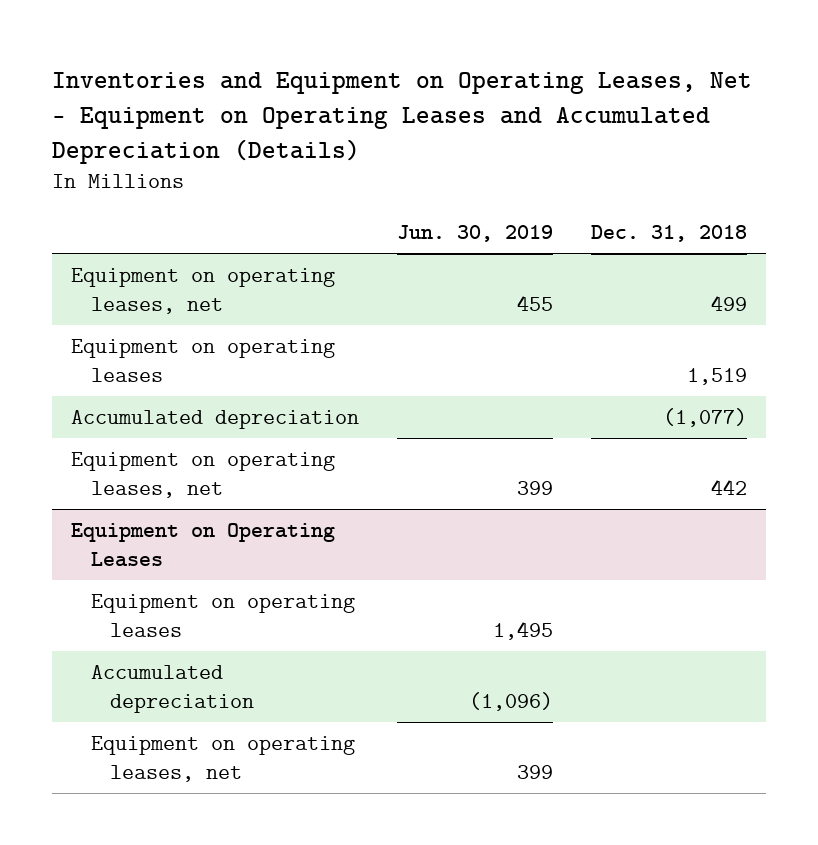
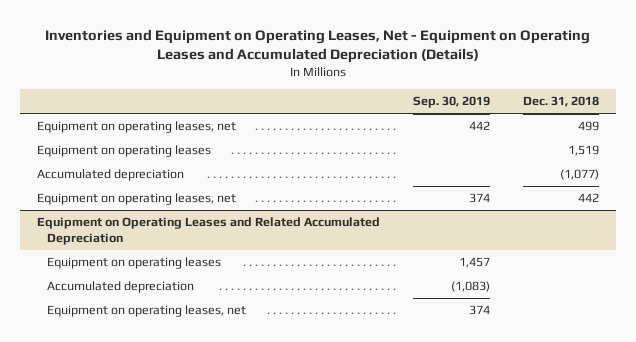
[397,225,554,243] Jun. 30, 2019 -> none
none -> [412,96,490,109] Sep. 30, 2019
[71,523,336,567] Equipment on Operating Leases -> [36,217,380,246] Equipment on Operating Leases and Related Accumulated Depreciation

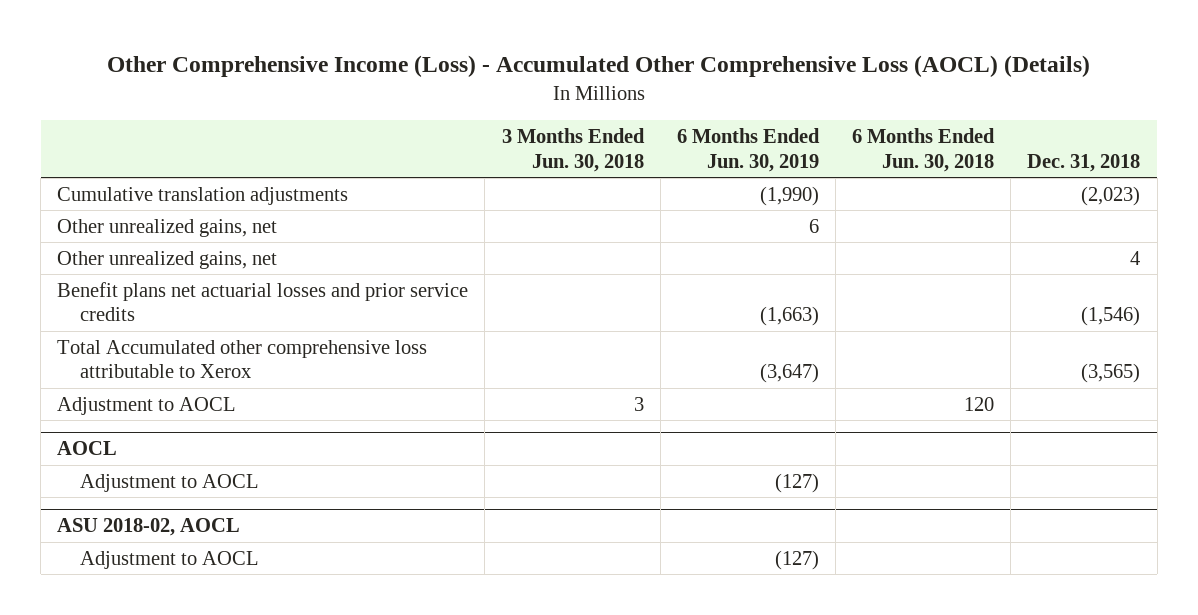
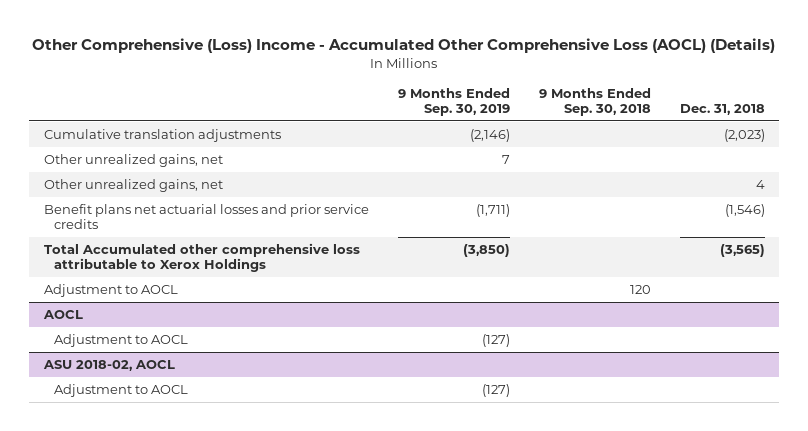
[106,55,1090,78] Other Comprehensive Income (Loss) - Accumulated Other Comprehensive Loss (AOCL) (Details) -> [32,37,776,53] Other Comprehensive (Loss) Income - Accumulated Other Comprehensive Loss (AOCL) (Details)
[501,128,645,172] 3 Months Ended Jun. 30, 2018 -> none
[676,128,820,172] 6 Months Ended Jun. 30, 2019 -> none
[852,128,996,172] 6 Months Ended Jun. 30, 2018 -> none
none -> [397,87,510,117] 9 Months Ended Sep. 30, 2019
none -> [538,87,651,117] 9 Months Ended Sep. 30, 2018
[57,339,428,379] Total Accumulated other comprehensive loss attributable to Xerox -> [43,242,360,273] Total Accumulated other comprehensive loss attributable to Xerox Holdings

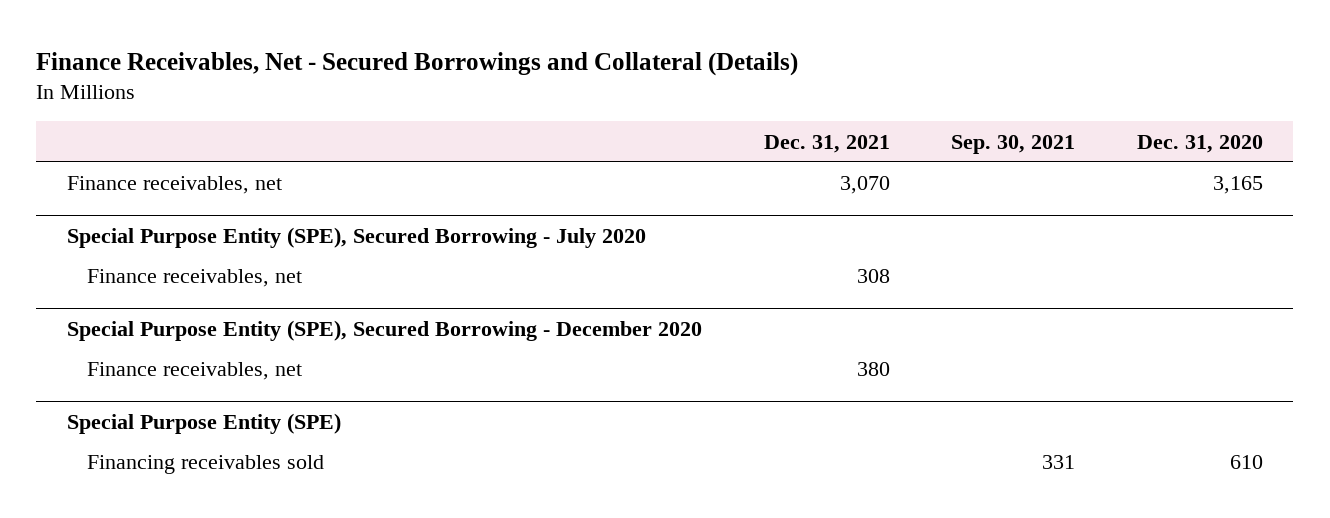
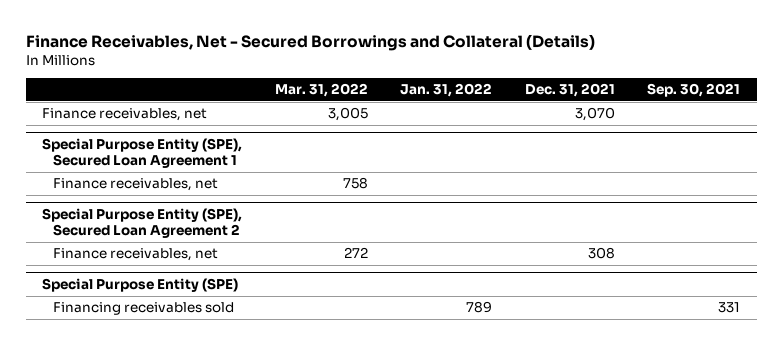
[1136,134,1263,153] Dec. 31, 2020 -> none
none -> [274,83,368,98] Mar. 31, 2022
none -> [400,83,493,98] Jan. 31, 2022
none -> [41,138,242,169] Special Purpose Entity (SPE), Secured Loan Agreement 1
none -> [53,178,219,192] Finance receivables, net
[67,226,647,248] Special Purpose Entity (SPE), Secured Borrowing - July 2020 -> [41,208,242,239] Special Purpose Entity (SPE), Secured Loan Agreement 2
[67,319,703,341] Special Purpose Entity (SPE), Secured Borrowing - December 2020 -> none
[86,362,302,381] Finance receivables, net -> none

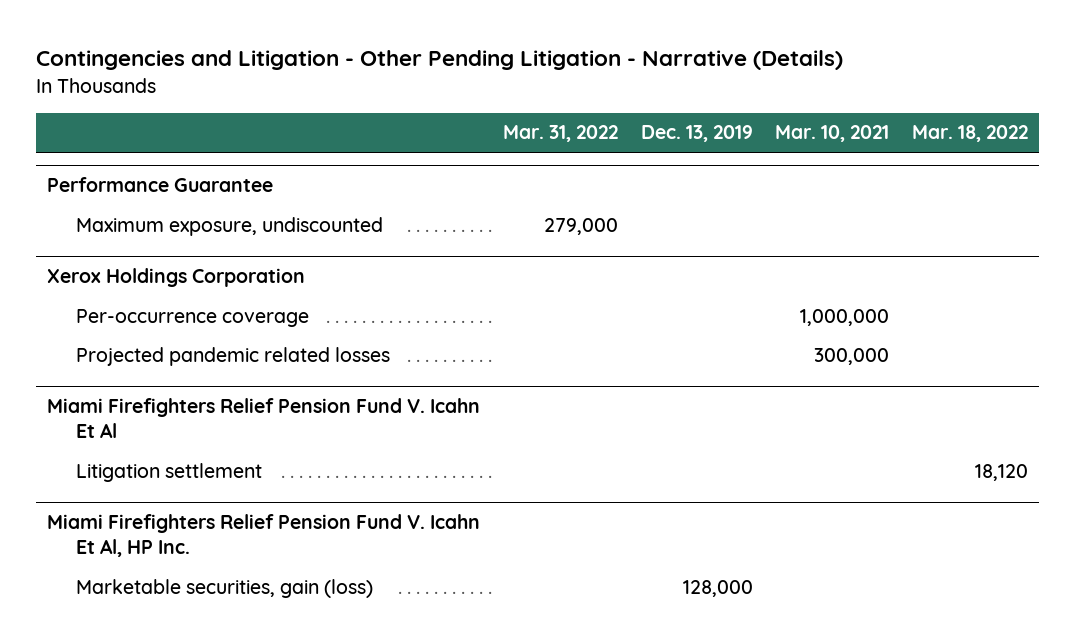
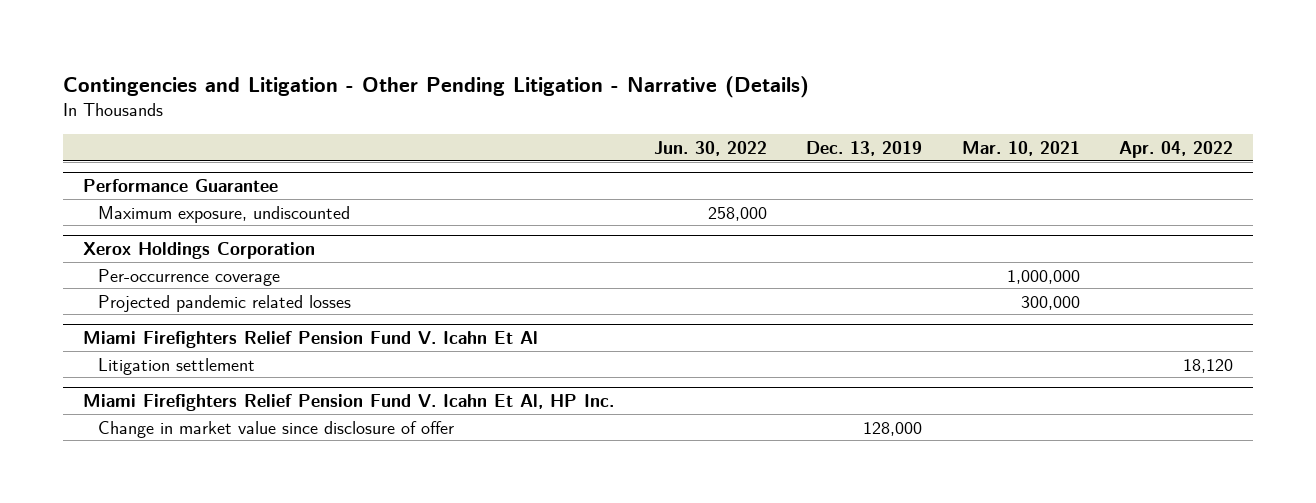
[502,125,618,143] Mar. 31, 2022 -> none
[912,125,1029,143] Mar. 18, 2022 -> none
none -> [653,140,767,156] Jun. 30, 2022
none -> [1119,140,1234,158] Apr. 04, 2022
[75,578,373,598] Marketable securities, gain (loss) -> [98,420,455,438] Change in market value since disclosure of offer

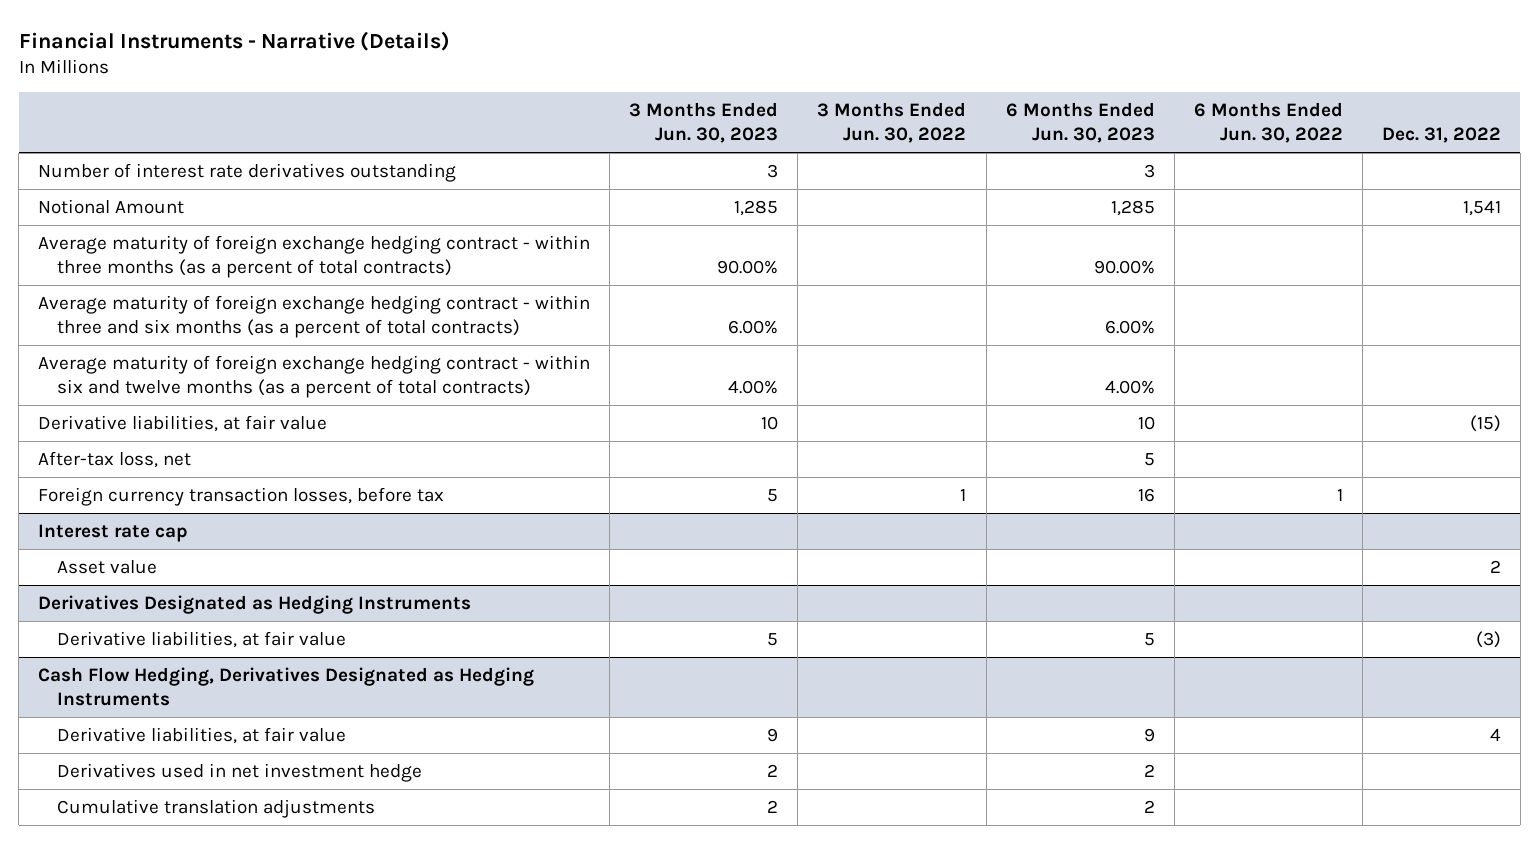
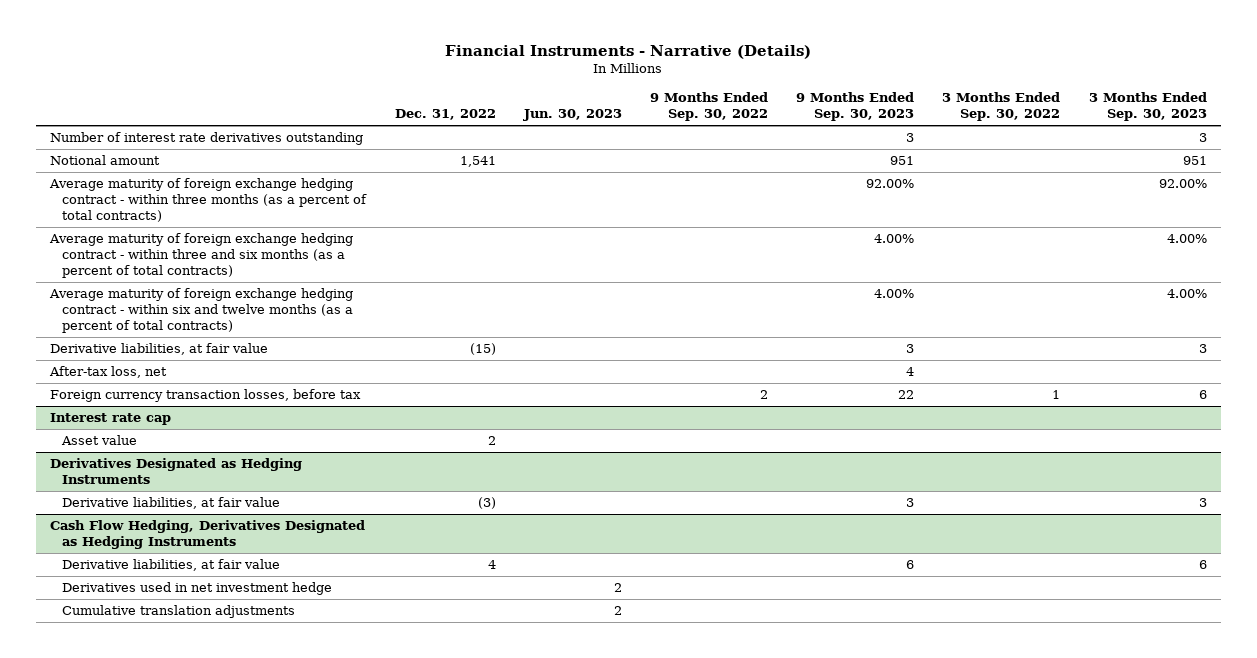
[629,102,779,143] 3 Months Ended Jun. 30, 2023 -> none
[817,102,967,143] 3 Months Ended Jun. 30, 2022 -> none
[1005,102,1155,143] 6 Months Ended Jun. 30, 2023 -> none
[1193,102,1343,143] 6 Months Ended Jun. 30, 2022 -> none
none -> [522,109,622,122] Jun. 30, 2023
none -> [649,92,768,122] 9 Months Ended Sep. 30, 2022
none -> [796,92,915,122] 9 Months Ended Sep. 30, 2023
none -> [942,92,1061,122] 3 Months Ended Sep. 30, 2022
none -> [1088,92,1207,122] 3 Months Ended Sep. 30, 2023
[38,199,185,215] Notional Amount -> [50,155,161,166] Notional amount

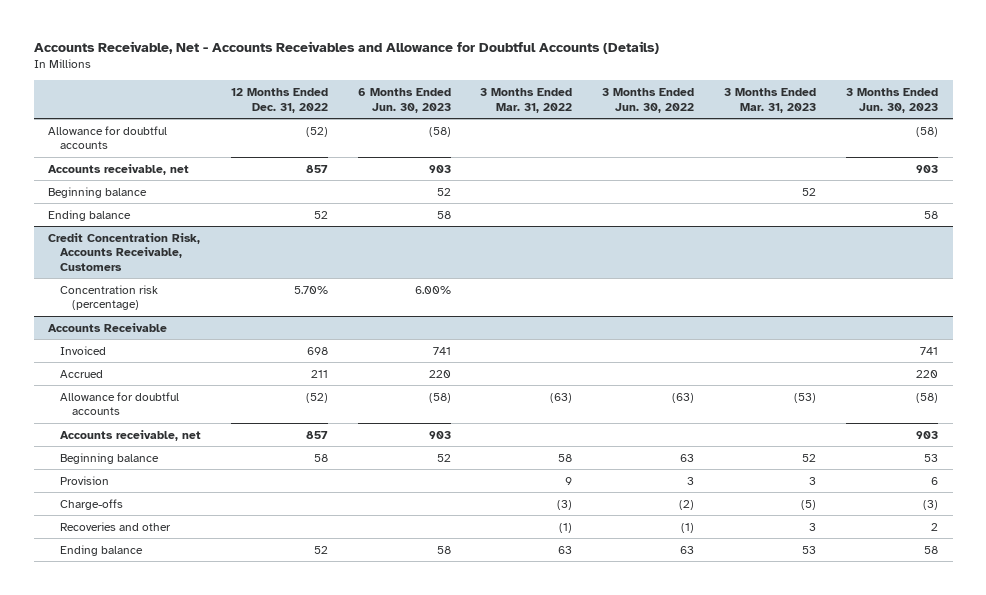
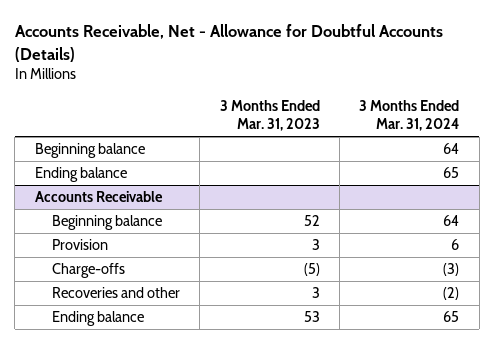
[33,41,659,55] Accounts Receivable, Net - Accounts Receivables and Allowance for Doubtful Accounts (Details) -> [14,24,443,62] Accounts Receivable, Net - Allowance for Doubtful Accounts (Details)
[230,88,328,113] 12 Months Ended Dec. 31, 2022 -> none
[357,88,451,113] 6 Months Ended Jun. 30, 2023 -> none
[480,88,573,113] 3 Months Ended Mar. 31, 2022 -> none
[602,88,695,113] 3 Months Ended Jun. 30, 2022 -> none
[845,88,938,113] 3 Months Ended Jun. 30, 2023 -> none
none -> [359,99,460,131] 3 Months Ended Mar. 31, 2024
[48,163,190,175] Accounts receivable, net -> none
[48,186,148,198] Beginning balance -> none
[48,125,168,150] Allowance for doubtful accounts -> [34,143,145,159] Beginning balance
[48,232,201,271] Credit Concentration Risk, Accounts Receivable, Customers -> none
[59,284,158,311] Concentration risk (percentage) -> none
[59,345,106,355] Invoiced -> none
[59,369,103,378] Accrued -> none
[59,391,179,416] Allowance for doubtful accounts -> none
[59,429,201,441] Accounts receivable, net -> none

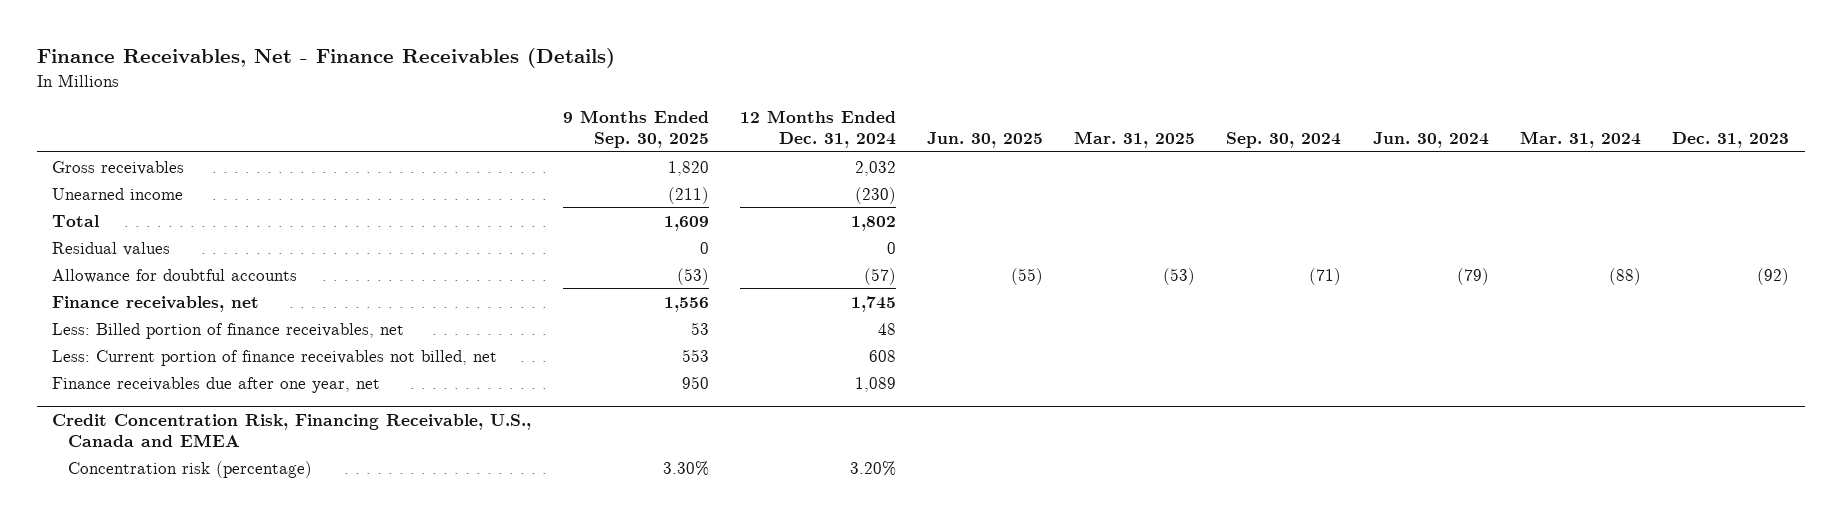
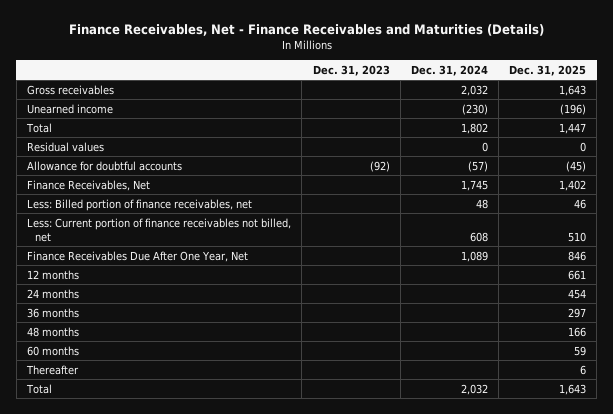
[36,48,615,69] Finance Receivables, Net - Finance Receivables (Details) -> [68,23,544,36] Finance Receivables, Net - Finance Receivables and Maturities (Details)
[562,110,709,148] 9 Months Ended Sep. 30, 2025 -> none
[739,110,896,148] 12 Months Ended Dec. 31, 2024 -> none
[926,131,1043,148] Jun. 30, 2025 -> none
[1074,130,1196,148] Mar. 31, 2025 -> none
[1226,131,1342,148] Sep. 30, 2024 -> none
[1372,131,1489,148] Jun. 30, 2024 -> none
[1519,130,1641,148] Mar. 31, 2024 -> none
none -> [410,64,488,76] Dec. 31, 2024
none -> [509,64,587,76] Dec. 31, 2025
[52,295,260,312] Finance receivables, net -> [27,179,151,191] Finance Receivables, Net
[52,413,532,447] Credit Concentration Risk, Financing Receivable, U.S., Canada and EMEA -> none
[68,460,313,478] Concentration risk (percentage) -> none
[52,376,381,393] Finance receivables due after one year, net -> [27,250,249,262] Finance Receivables Due After One Year, Net
none -> [27,269,80,280] 12 months
none -> [27,288,80,299] 24 months
none -> [27,307,80,318] 36 months
none -> [27,326,80,337] 48 months
none -> [27,345,80,356] 60 months
none -> [26,364,80,375] Thereafter
none -> [26,383,53,394] Total

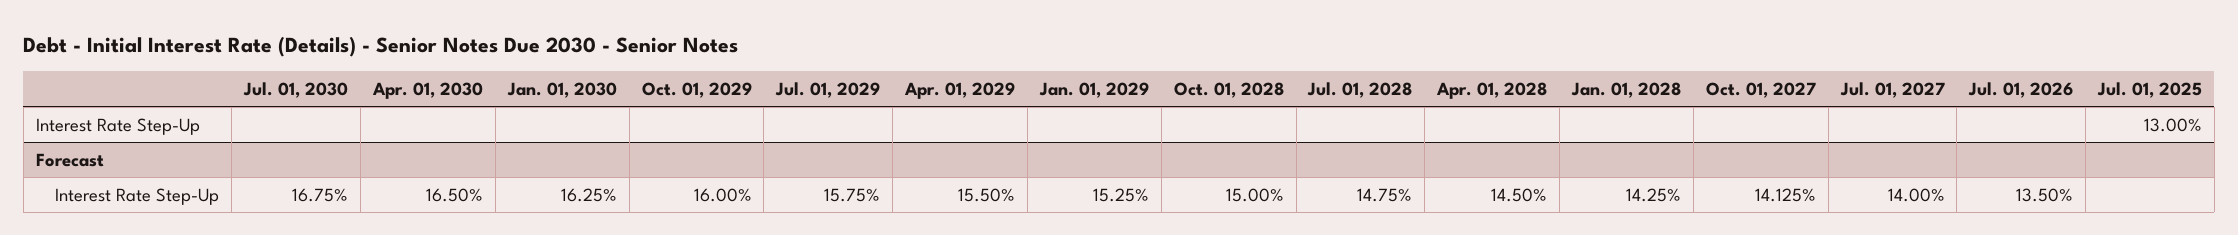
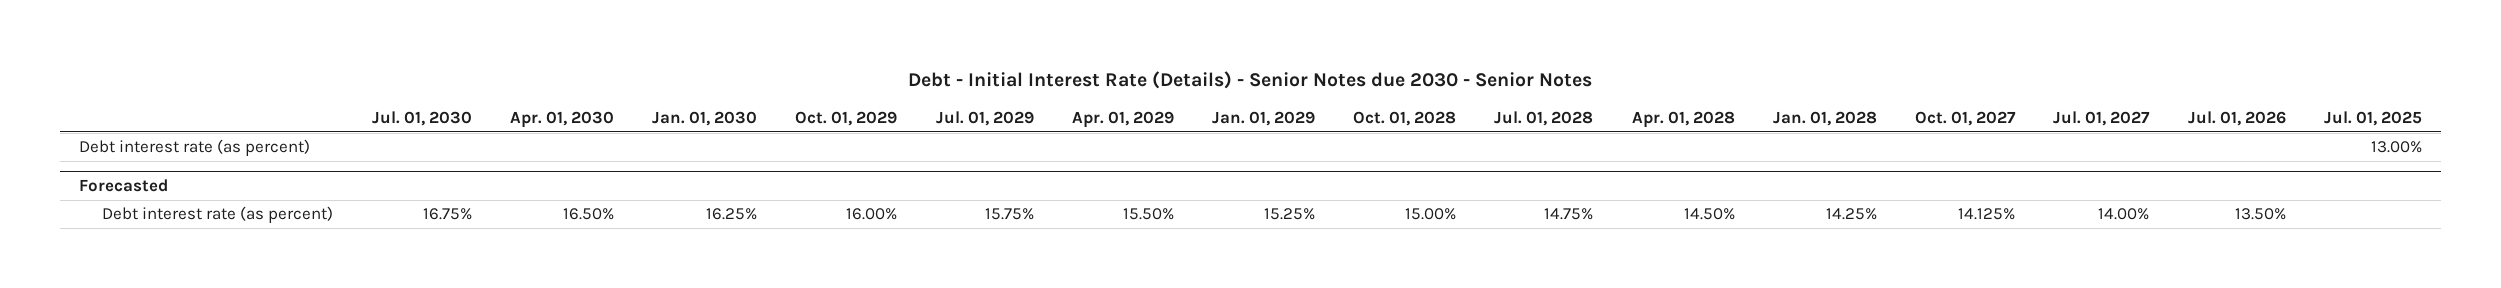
[23,36,739,58] Debt - Initial Interest Rate (Details) - Senior Notes Due 2030 - Senior Notes -> [908,71,1593,90] Debt - Initial Interest Rate (Details) - Senior Notes due 2030 - Senior Notes
[35,117,200,135] Interest Rate Step-Up -> [78,139,310,157] Debt interest rate (as percent)
[35,152,104,167] Forecast -> [78,179,168,193] Forecasted
[55,187,220,205] Interest Rate Step-Up -> [102,206,334,224] Debt interest rate (as percent)

